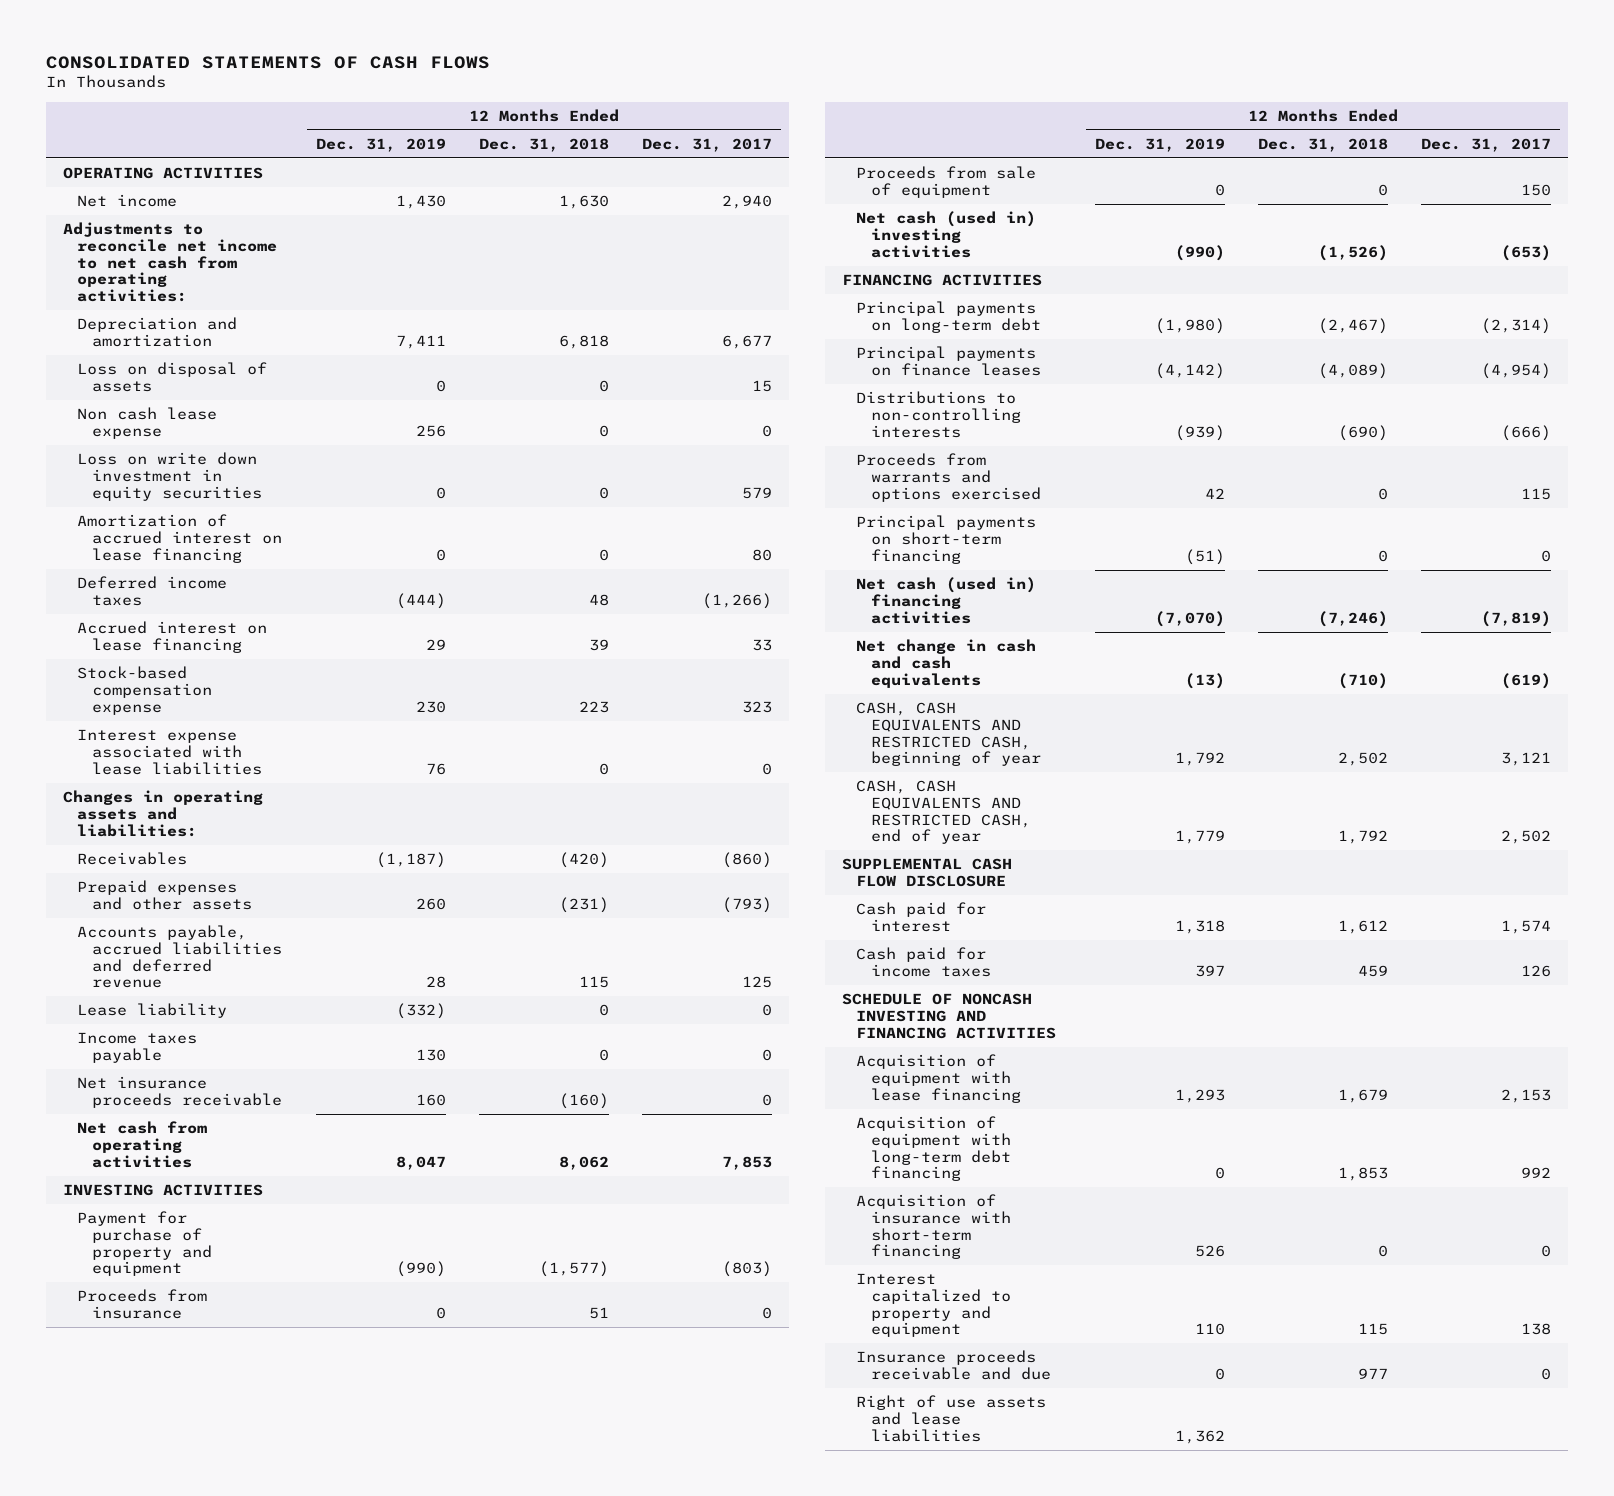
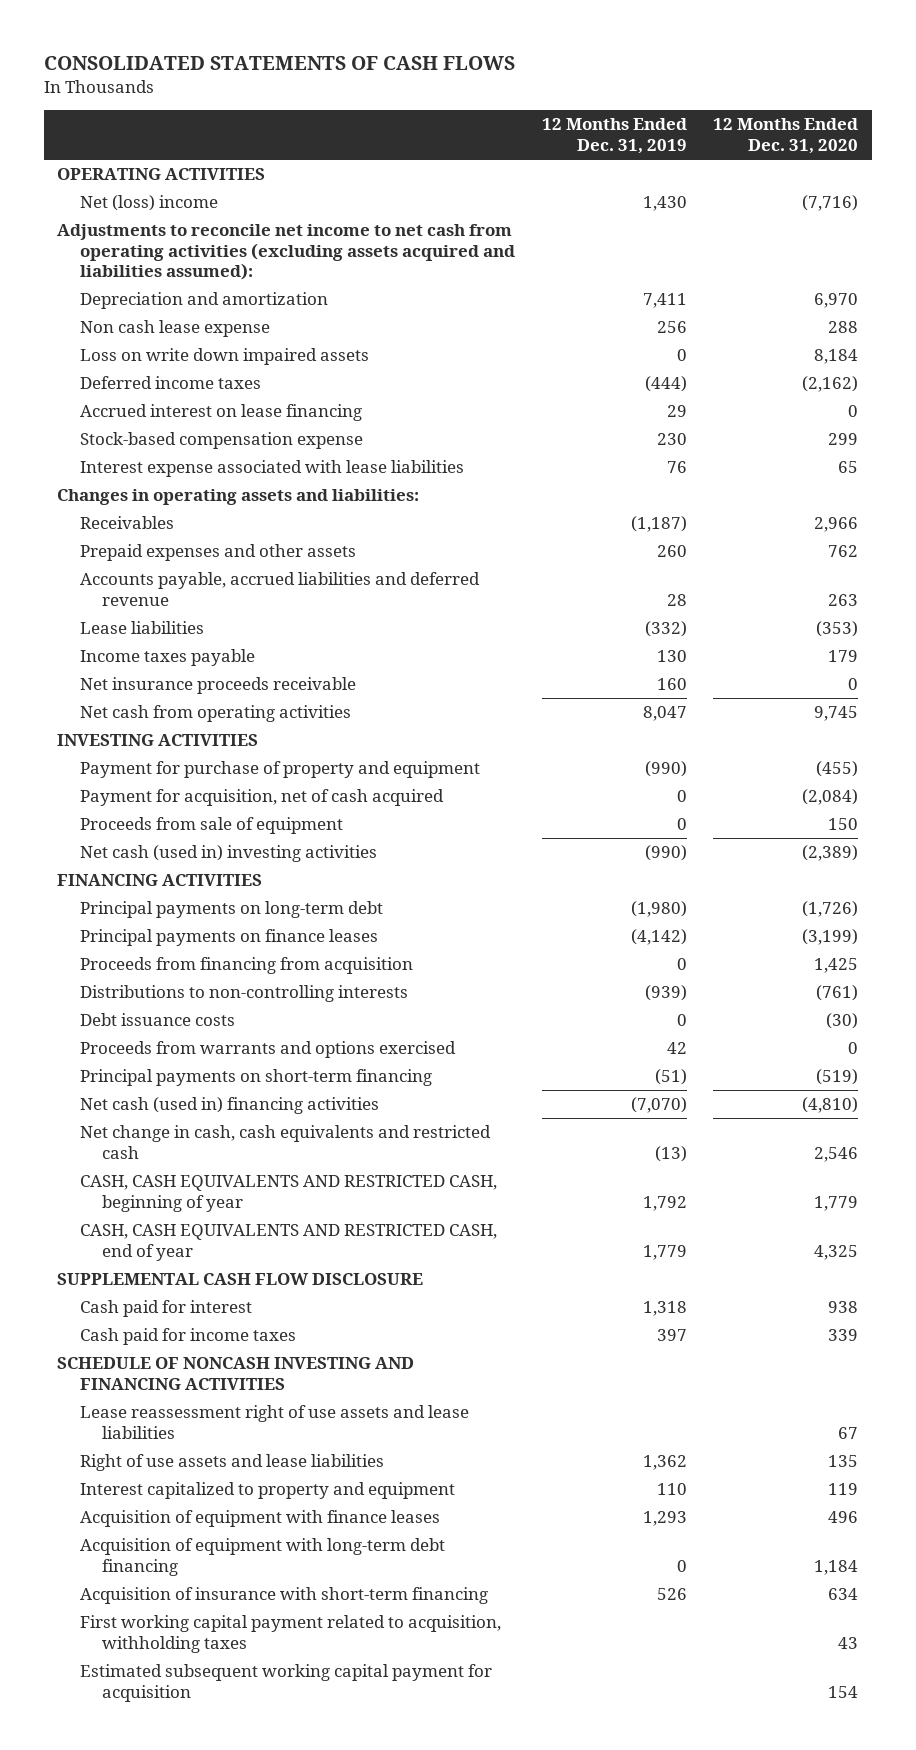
[479,137,610,152] Dec. 31, 2018 -> none
[642,137,773,152] Dec. 31, 2017 -> none
none -> [713,118,859,155] 12 Months Ended Dec. 31, 2020
[77,194,178,208] Net income -> [79,195,218,212] Net (loss) income
[62,222,278,303] Adjustments to reconcile net income to net cash from operating activities: -> [57,224,515,281] Adjustments to reconcile net income to net cash from operating activities (excluding assets acquired and liabilities assumed):
[77,362,268,392] Loss on disposal of assets -> none
[77,452,263,501] Loss on write down investment in equity securities -> none
[77,514,283,563] Amortization of accrued interest on lease financing -> none
none -> [79,348,369,366] Loss on write down impaired assets
[77,1003,228,1019] Lease liability -> [79,621,204,635] Lease liabilities
[77,1289,208,1319] Proceeds from insurance -> none
none -> [79,789,444,807] Payment for acquisition, net of cash acquired
none -> [79,957,413,975] Proceeds from financing from acquisition
none -> [79,1013,235,1027] Debt issuance costs
[856,639,1037,688] Net change in cash and cash equivalents -> [79,1125,491,1159] Net change in cash, cash equivalents and restricted cash
none -> [79,1405,469,1439] Lease reassessment right of use assets and lease liabilities
[856,1395,1047,1442] Right of use assets and lease liabilities -> [79,1454,384,1472] Right of use assets and lease liabilities
[856,1273,1012,1338] Interest capitalized to property and equipment -> [79,1482,455,1500] Interest capitalized to property and equipment
[856,1054,1022,1103] Acquisition of equipment with lease financing -> [79,1510,440,1528] Acquisition of equipment with finance leases
[856,1350,1052,1380] Insurance proceeds receivable and due -> none
none -> [79,1615,501,1653] First working capital payment related to acquisition, withholding taxes
none -> [79,1664,492,1702] Estimated subsequent working capital payment for acquisition

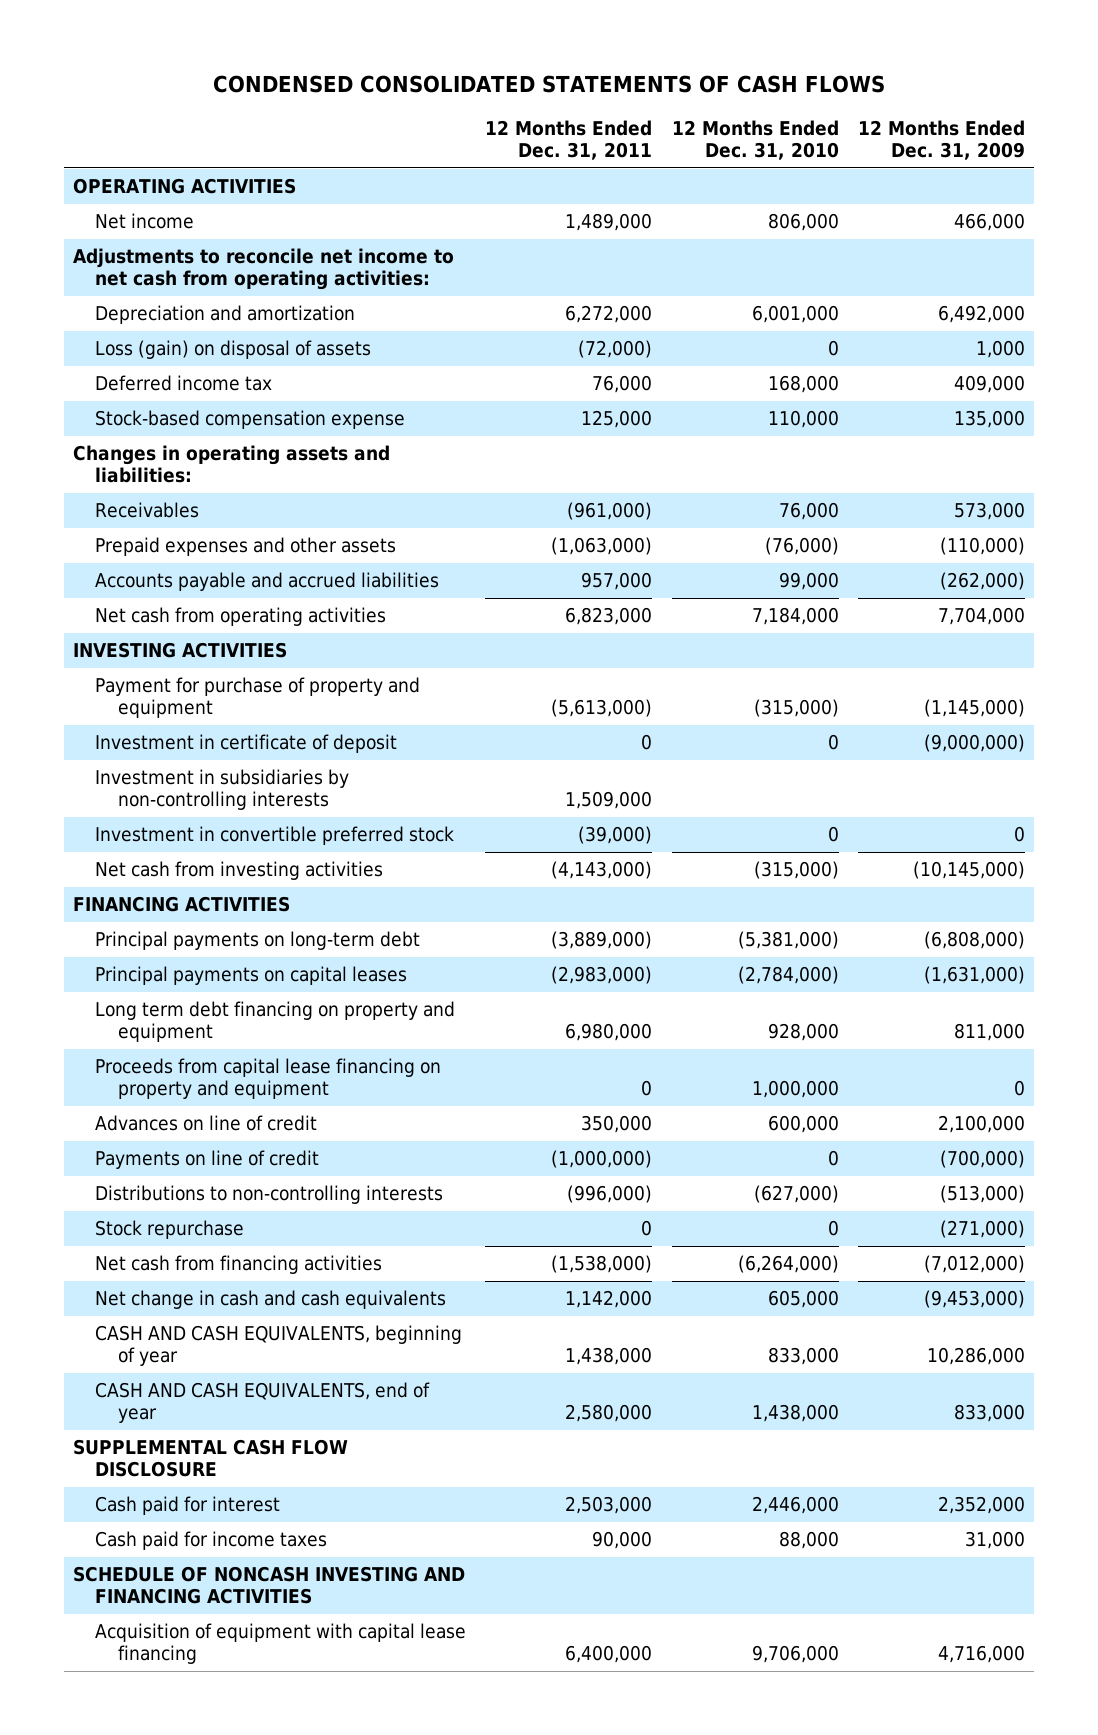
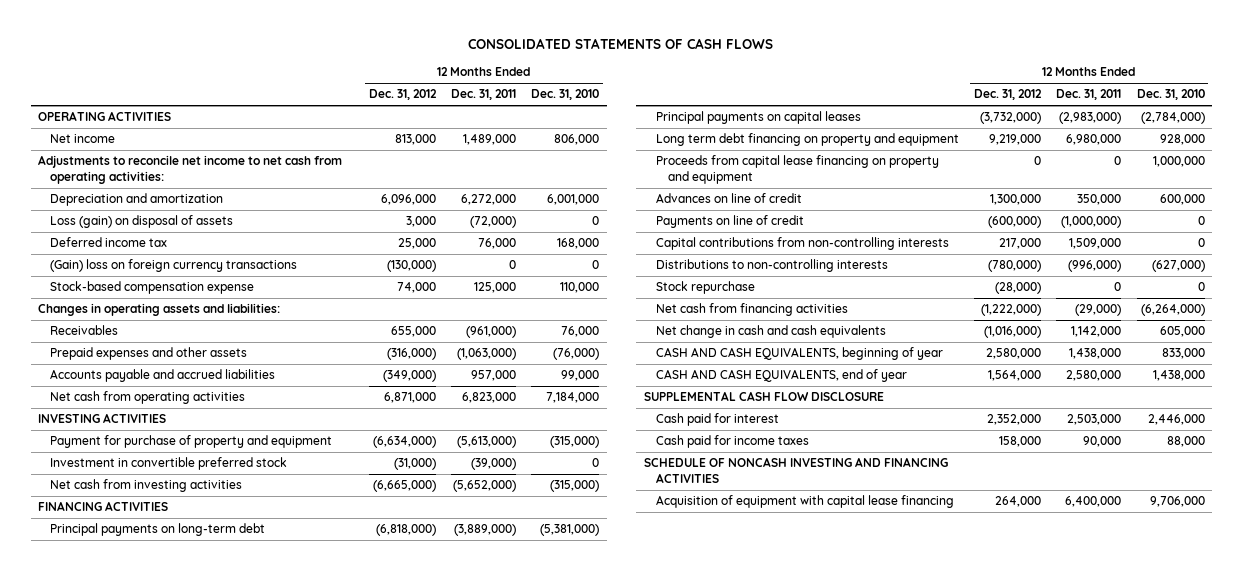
[212,75,885,94] CONDENSED CONSOLIDATED STATEMENTS OF CASH FLOWS -> [468,37,774,49] CONSOLIDATED STATEMENTS OF CASH FLOWS
[857,120,1025,161] 12 Months Ended Dec. 31, 2009 -> none
none -> [368,89,437,101] Dec. 31, 2012
none -> [50,259,298,273] (Gain) loss on foreign currency transactions
[95,734,398,754] Investment in certificate of deposit -> none
[95,769,350,811] Investment in subsidiaries by non-controlling interests -> none
[551,861,653,880] (4,143,000) -> [452,480,516,493] (5,652,000)
none -> [655,237,949,251] Capital contributions from non-controlling interests
[551,1255,653,1274] (1,538,000) -> [1075,304,1122,317] (29,000)

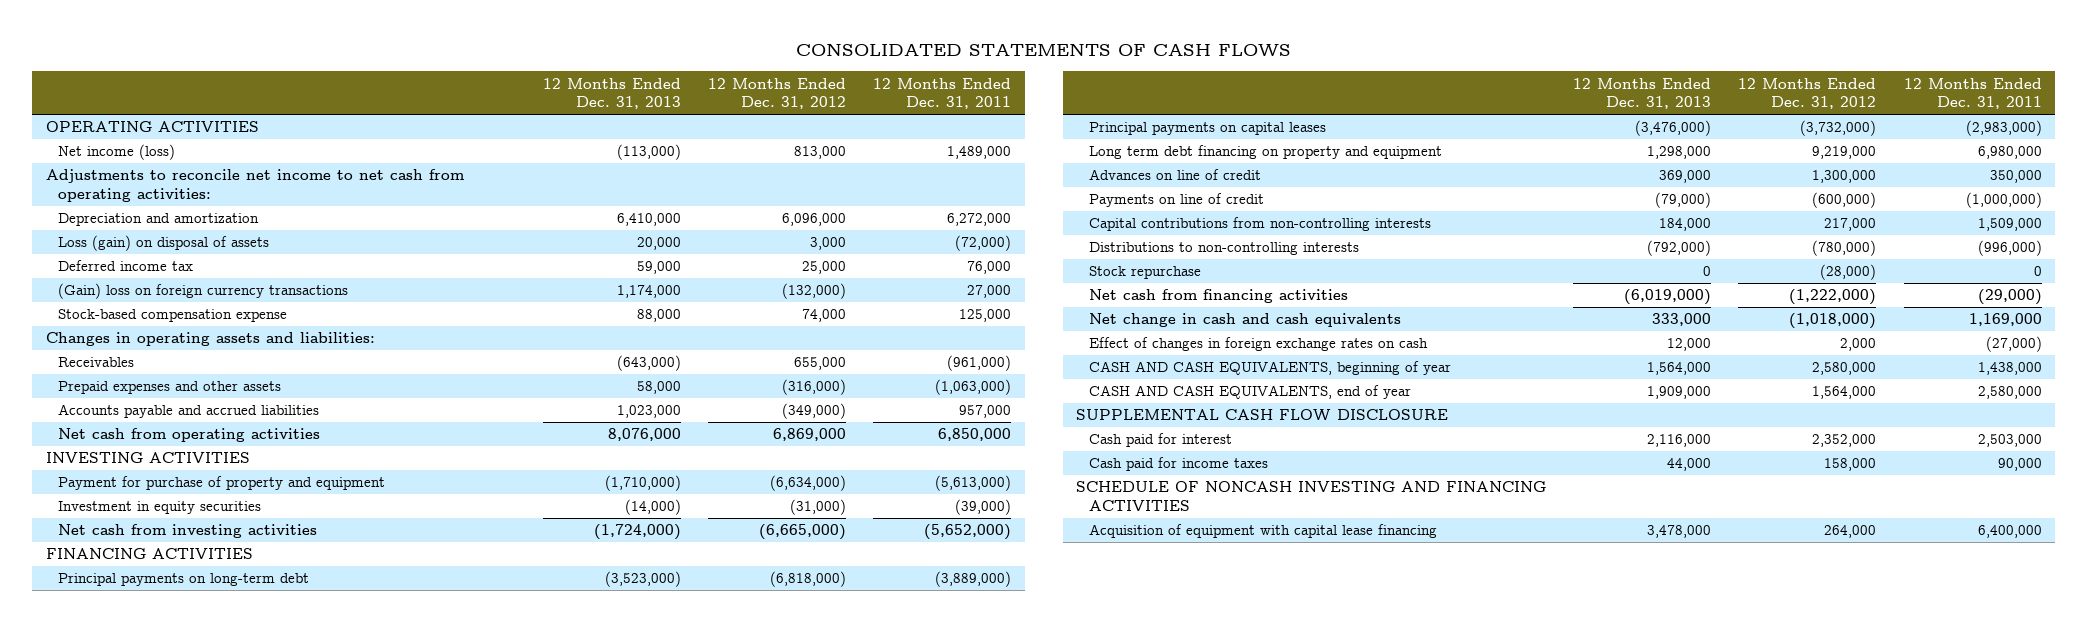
[531,89,600,101] Dec. 31, 2010 -> none
none -> [543,77,682,110] 12 Months Ended Dec. 31, 2013
[50,134,116,144] Net income -> [58,144,176,161] Net income (loss)
[386,260,436,273] (130,000) -> [782,283,847,300] (132,000)
[508,260,516,270] 0 -> [967,285,1012,299] 27,000
[383,392,436,404] 6,871,000 -> [773,428,847,442] 6,869,000
[461,392,516,404] 6,823,000 -> [938,428,1012,442] 6,850,000
[50,457,288,471] Investment in convertible preferred stock -> [58,501,262,515] Investment in equity securities
[655,155,939,184] Proceeds from capital lease financing on property and equipment -> none
[983,326,1041,339] (1,016,000) -> [1789,313,1877,330] (1,018,000)
[1071,326,1122,338] 1,142,000 -> [1968,313,2042,327] 1,169,000
none -> [1088,337,1428,352] Effect of changes in foreign exchange rates on cash

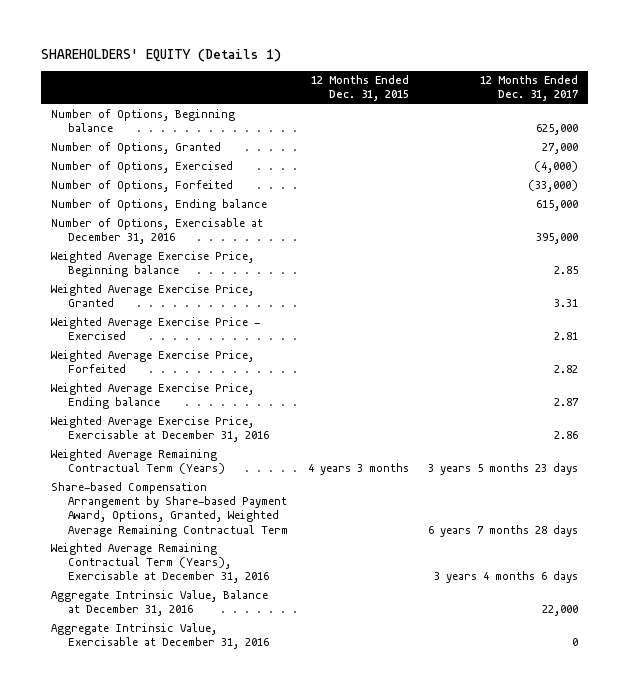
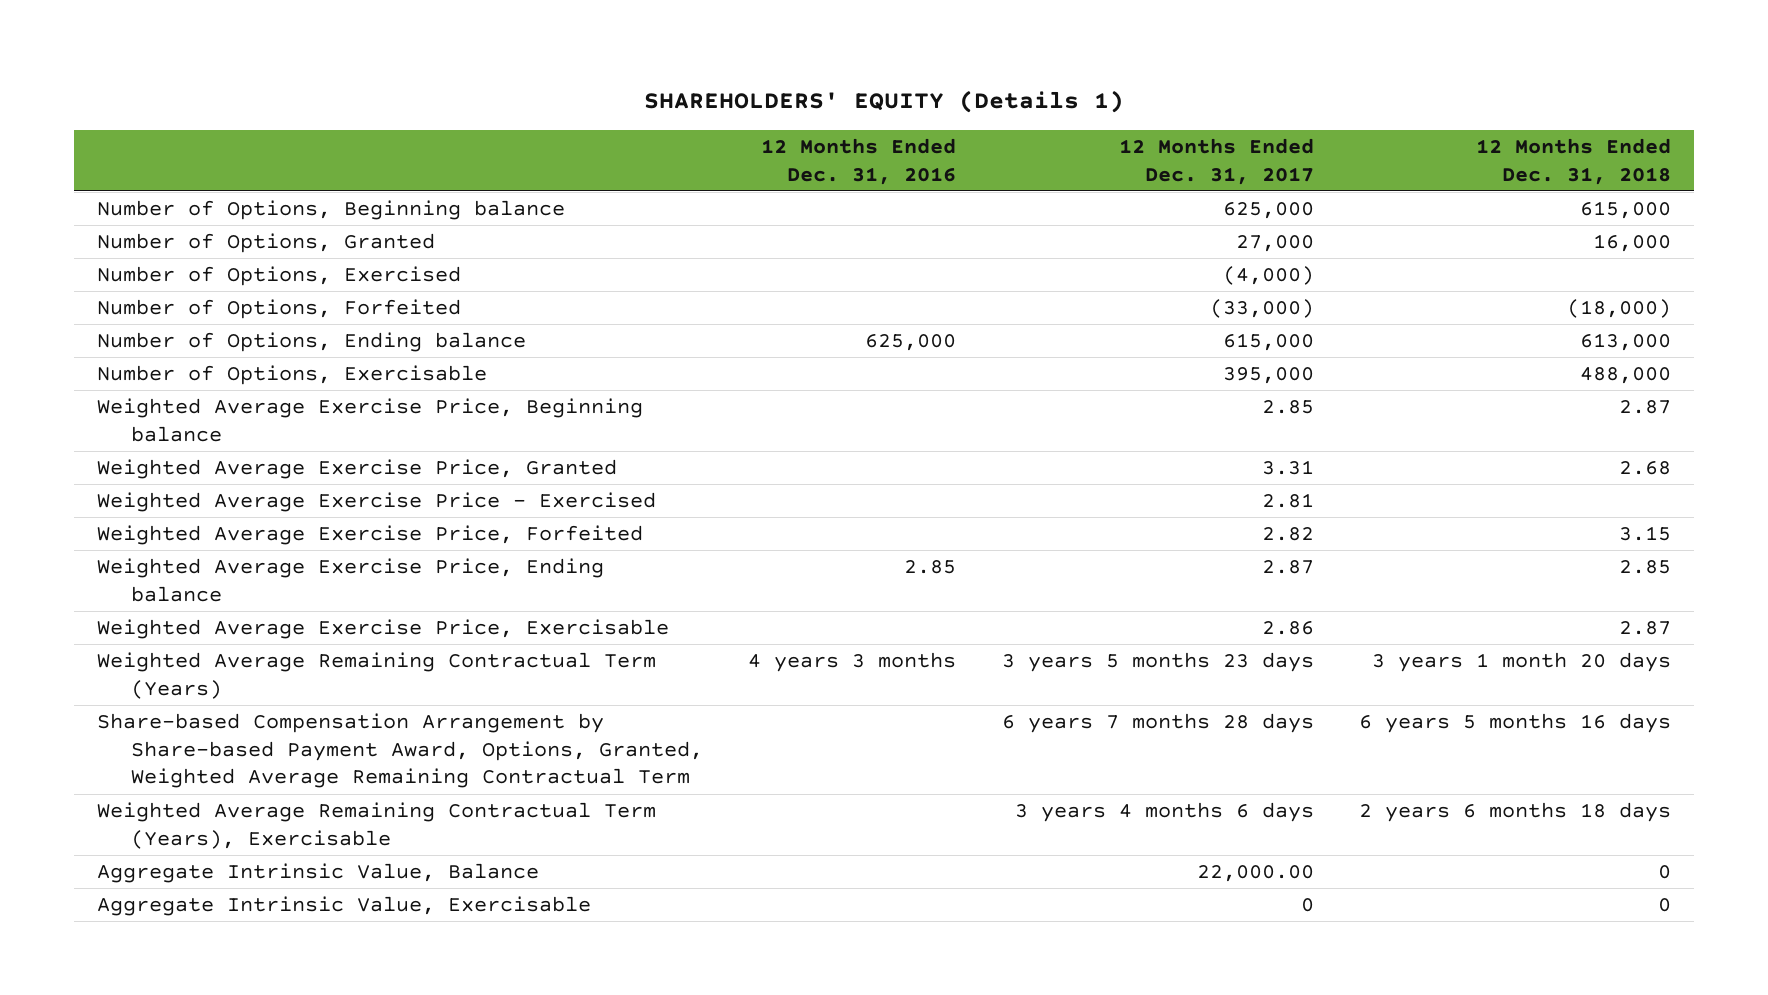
[310,75,409,102] 12 Months Ended Dec. 31, 2015 -> none
none -> [761,138,957,185] 12 Months Ended Dec. 31, 2016
none -> [1476,138,1672,185] 12 Months Ended Dec. 31, 2018
[50,218,263,245] Number of Options, Exercisable at December 31, 2016 -> [96,365,487,386] Number of Options, Exercisable
[50,416,269,443] Weighted Average Exercise Price, Exercisable at December 31, 2016 -> [96,619,669,640] Weighted Average Exercise Price, Exercisable
[50,543,269,584] Weighted Average Remaining Contractual Term (Years), Exercisable at December 31, 2016 -> [96,802,656,849] Weighted Average Remaining Contractual Term (Years), Exercisable
[50,590,268,617] Aggregate Intrinsic Value, Balance at December 31, 2016 -> [96,863,539,884] Aggregate Intrinsic Value, Balance
[542,605,579,617] 22,000 -> [1196,865,1314,883] 22,000.00
[50,623,269,650] Aggregate Intrinsic Value, Exercisable at December 31, 2016 -> [96,896,591,917] Aggregate Intrinsic Value, Exercisable

